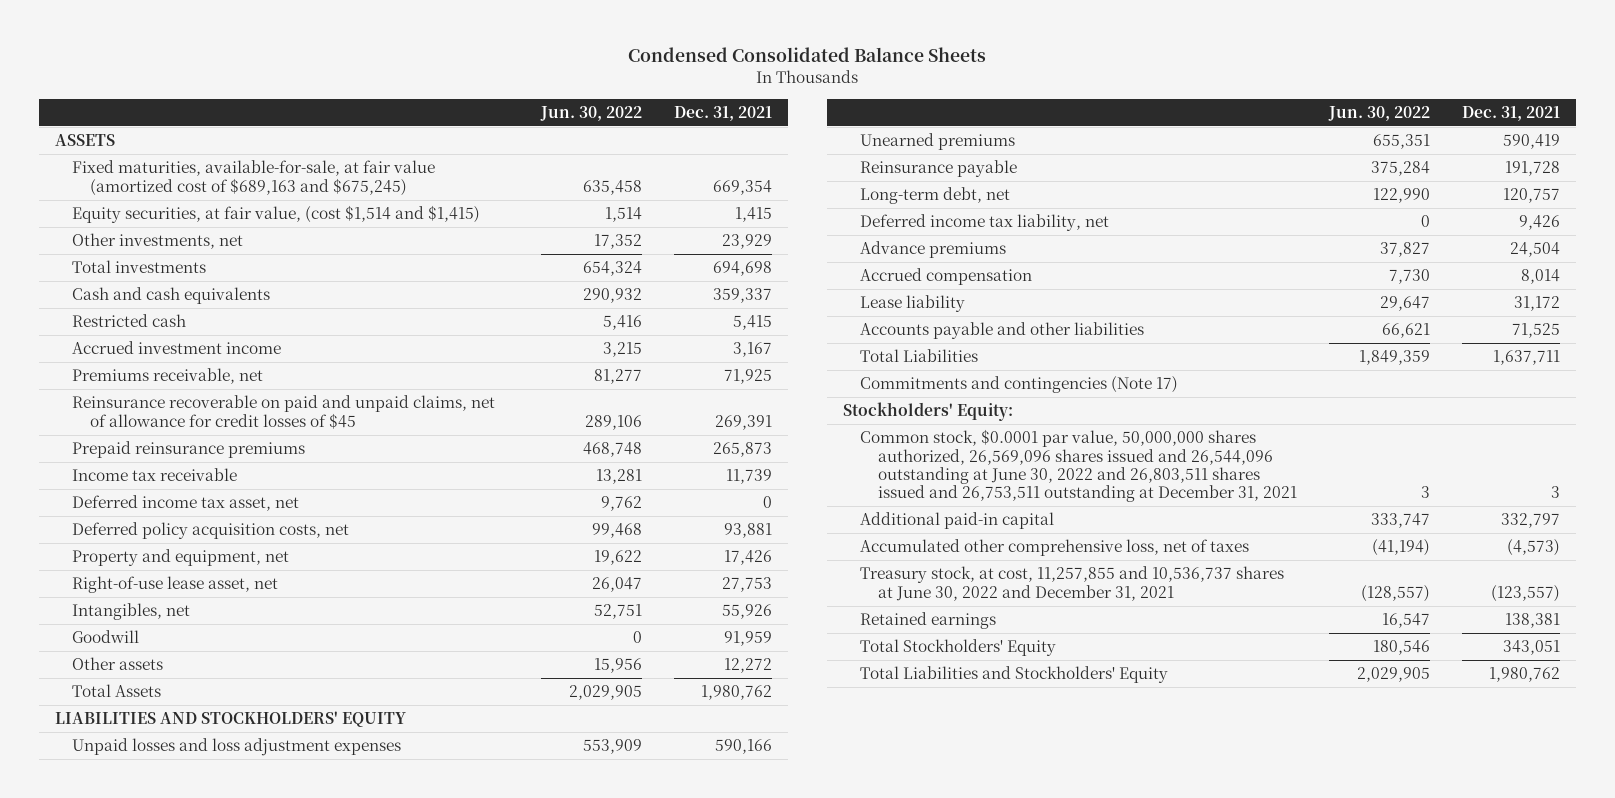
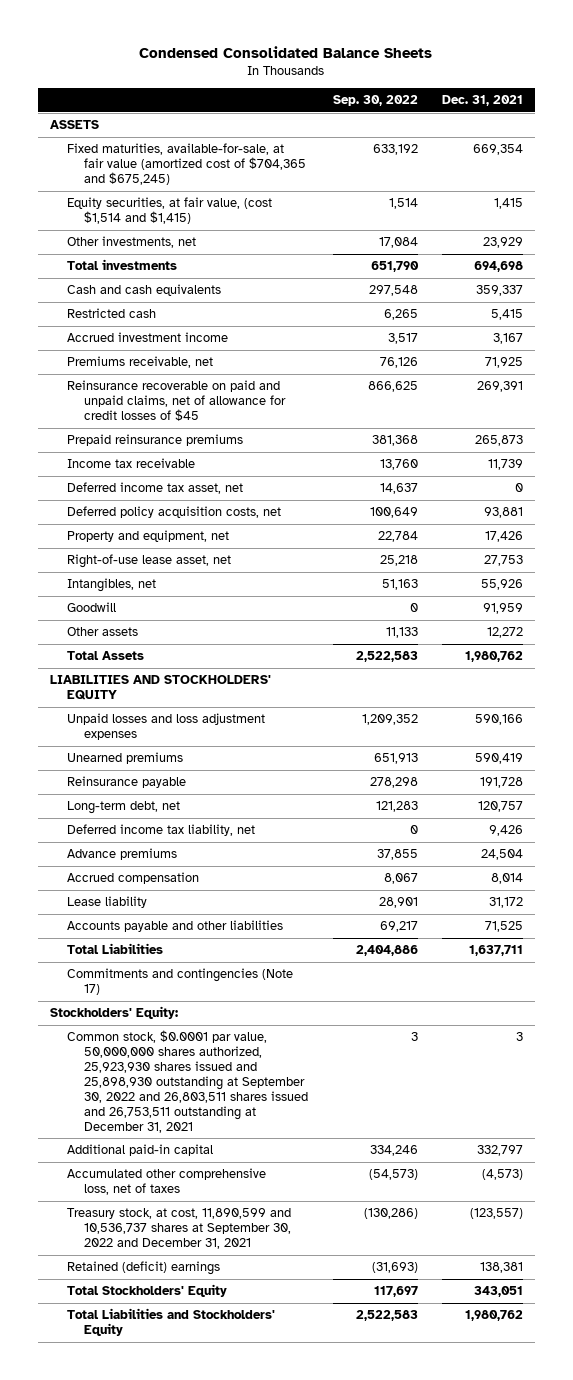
[539,105,642,121] Jun. 30, 2022 -> none
none -> [332,95,418,107] Sep. 30, 2022
[72,160,436,196] Fixed maturities, available-for-sale, at fair value (amortized cost of $689,163 and $675,245) -> [67,143,307,186] Fixed maturities, available-for-sale, at fair value (amortized cost of $704,365 and $675,245)
[860,429,1297,503] Common stock, $0.0001 par value, 50,000,000 shares authorized, 26,569,096 shares issued and 26,544,096 outstanding at June 30, 2022 and 26,803,511 shares issued and 26,753,511 outstanding at December 31, 2021 -> [67,1030,309,1133] Common stock, $0.0001 par value, 50,000,000 shares authorized, 25,923,930 shares issued and 25,898,930 outstanding at September 30, 2022 and 26,803,511 shares issued and 26,753,511 outstanding at December 31, 2021
[860,566,1285,601] Treasury stock, at cost, 11,257,855 and 10,536,737 shares at June 30, 2022 and December 31, 2021 -> [67,1208,292,1250] Treasury stock, at cost, 11,890,599 and 10,536,737 shares at September 30, 2022 and December 31, 2021
[860,612,997,630] Retained earnings -> [67,1261,221,1276] Retained (deficit) earnings

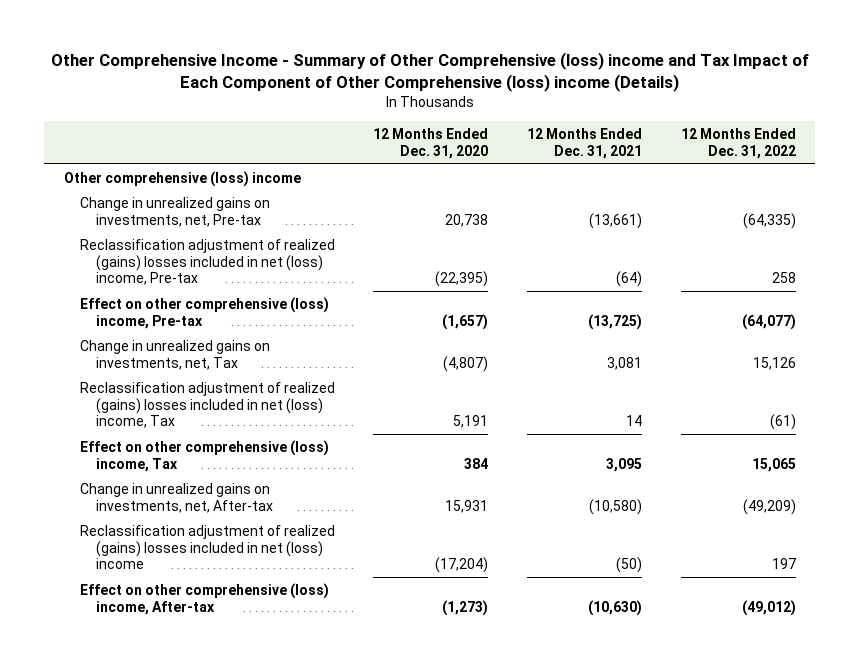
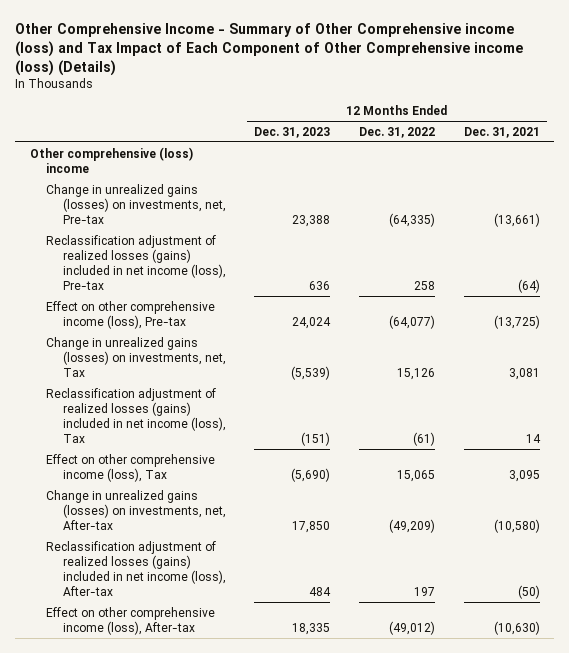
[50,52,809,93] Other Comprehensive Income - Summary of Other Comprehensive (loss) income and Tax Impact of Each Component of Other Comprehensive (loss) income (Details) -> [15,23,524,76] Other Comprehensive Income - Summary of Other Comprehensive income (loss) and Tax Impact of Each Component of Other Comprehensive income (loss) (Details)
[373,128,489,159] 12 Months Ended Dec. 31, 2020 -> none
none -> [254,126,331,138] Dec. 31, 2023
[79,196,270,227] Change in unrealized gains on investments, net, Pre-tax -> [46,183,226,224] Change in unrealized gains (losses) on investments, net, Pre-tax
[79,238,335,286] Reclassification adjustment of realized (gains) losses included in net (loss) income, Pre-tax -> [46,234,226,290] Reclassification adjustment of realized losses (gains) included in net income (loss), Pre-tax
[79,296,329,329] Effect on other comprehensive (loss) income, Pre-tax -> [46,300,216,329] Effect on other comprehensive income (loss), Pre-tax
[79,339,270,370] Change in unrealized gains on investments, net, Tax -> [46,336,226,377] Change in unrealized gains (losses) on investments, net, Tax
[79,381,335,429] Reclassification adjustment of realized (gains) losses included in net (loss) income, Tax -> [46,387,226,443] Reclassification adjustment of realized losses (gains) included in net income (loss), Tax
[79,439,329,472] Effect on other comprehensive (loss) income, Tax -> [46,453,216,482] Effect on other comprehensive income (loss), Tax
[79,482,273,513] Change in unrealized gains on investments, net, After-tax -> [46,489,226,530] Change in unrealized gains (losses) on investments, net, After-tax
[79,524,335,570] Reclassification adjustment of realized (gains) losses included in net (loss) income -> [46,540,226,596] Reclassification adjustment of realized losses (gains) included in net income (loss), After-tax
[79,582,329,615] Effect on other comprehensive (loss) income, After-tax -> [46,606,216,635] Effect on other comprehensive income (loss), After-tax

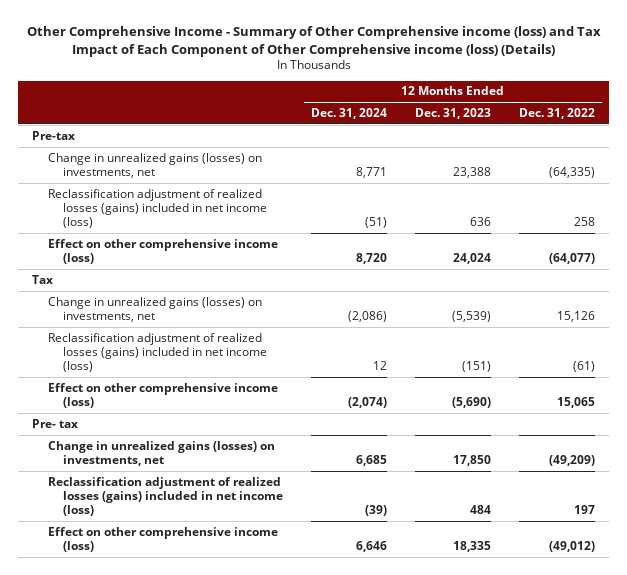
[463,126,540,138] Dec. 31, 2021 -> none
none -> [310,108,387,120] Dec. 31, 2024
[29,146,193,173] Other comprehensive (loss) income -> none
none -> [32,130,76,140] Pre-tax
[46,183,226,224] Change in unrealized gains (losses) on investments, net, Pre-tax -> [47,152,262,179] Change in unrealized gains (losses) on investments, net
[46,234,226,290] Reclassification adjustment of realized losses (gains) included in net income (loss), Pre-tax -> [47,188,267,229] Reclassification adjustment of realized losses (gains) included in net income (loss)
[46,300,216,329] Effect on other comprehensive income (loss), Pre-tax -> [47,238,278,265] Effect on other comprehensive income (loss)
none -> [32,274,54,284] Tax
[46,336,226,377] Change in unrealized gains (losses) on investments, net, Tax -> [47,296,262,323] Change in unrealized gains (losses) on investments, net
[46,387,226,443] Reclassification adjustment of realized losses (gains) included in net income (loss), Tax -> [47,332,267,373] Reclassification adjustment of realized losses (gains) included in net income (loss)
[46,453,216,482] Effect on other comprehensive income (loss), Tax -> [47,382,278,409] Effect on other comprehensive income (loss)
none -> [32,418,79,428] Pre- tax
[46,489,226,530] Change in unrealized gains (losses) on investments, net, After-tax -> [47,440,275,467] Change in unrealized gains (losses) on investments, net
[46,540,226,596] Reclassification adjustment of realized losses (gains) included in net income (loss), After-tax -> [47,476,283,517] Reclassification adjustment of realized losses (gains) included in net income (loss)
[46,606,216,635] Effect on other comprehensive income (loss), After-tax -> [47,526,278,553] Effect on other comprehensive income (loss)

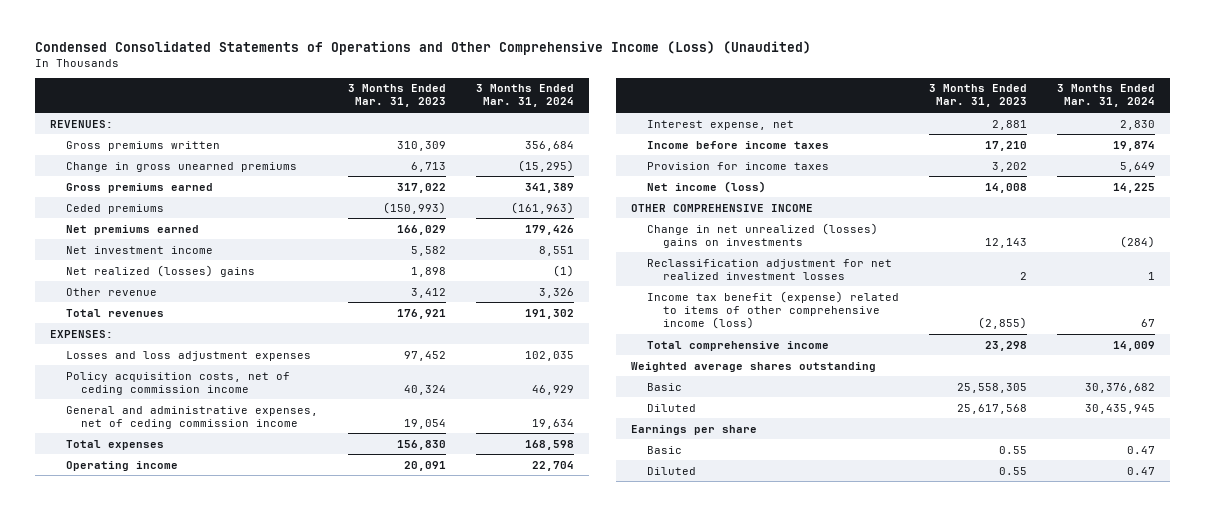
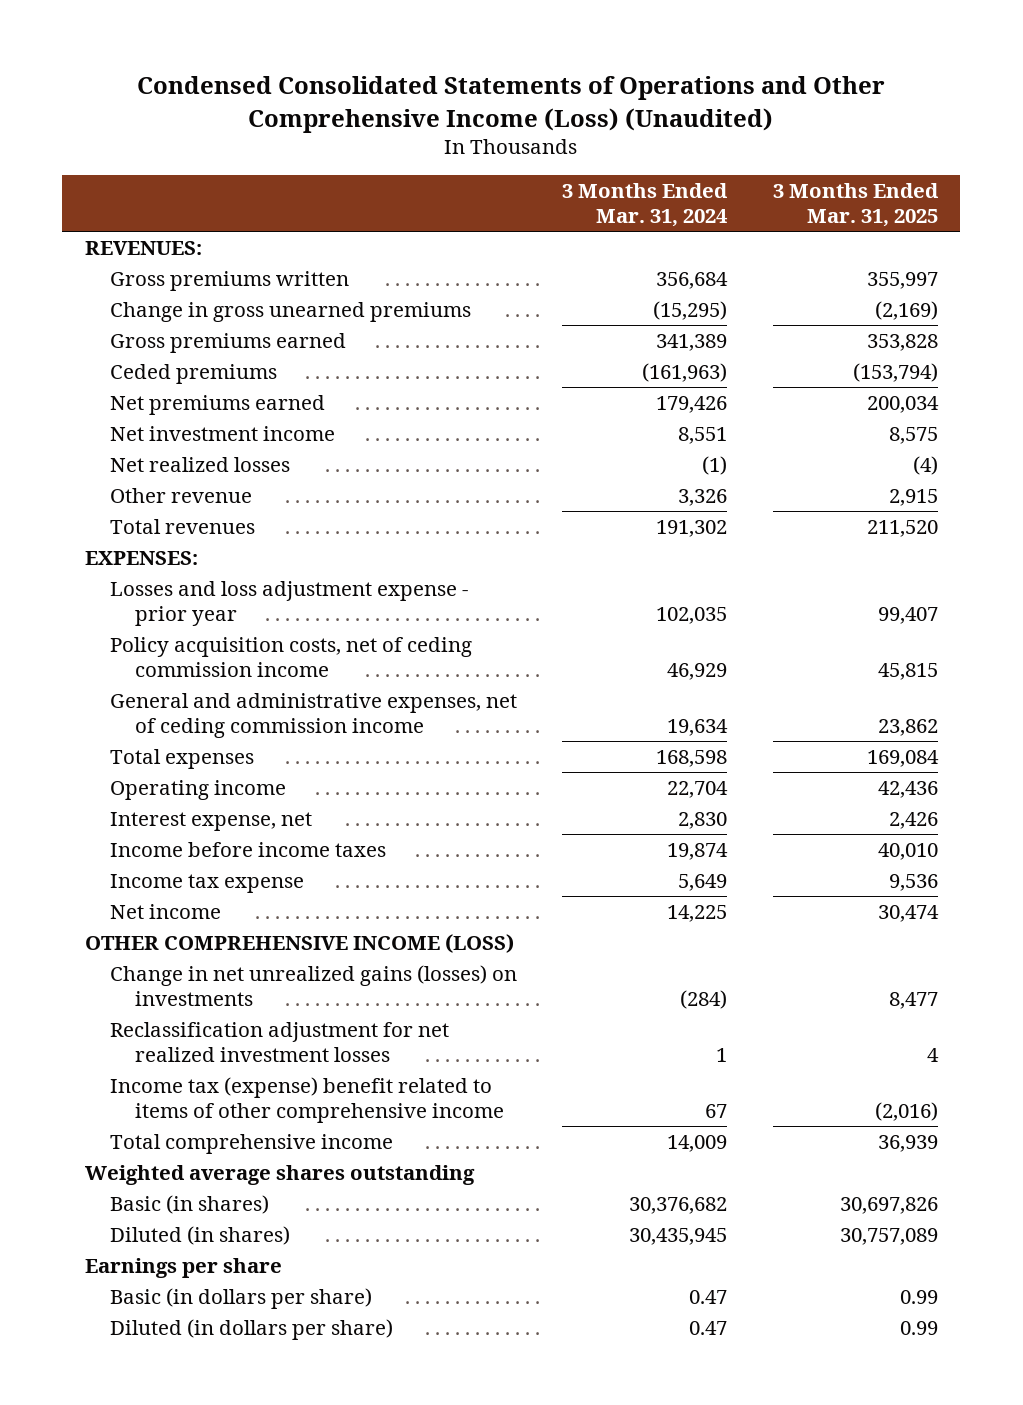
[347,84,446,108] 3 Months Ended Mar. 31, 2023 -> none
none -> [772,183,939,228] 3 Months Ended Mar. 31, 2025
[65,264,255,277] Net realized (losses) gains -> [109,457,290,473] Net realized losses
[65,350,311,361] Losses and loss adjustment expenses -> [109,581,468,627] Losses and loss adjustment expense - prior year
[647,161,830,170] Provision for income taxes -> [109,874,304,894] Income tax expense
[647,180,767,193] Net income (loss) -> [109,904,221,920] Net income
[631,203,814,212] OTHER COMPREHENSIVE INCOME -> [85,934,515,954] OTHER COMPREHENSIVE INCOME (LOSS)
[647,222,879,248] Change in net unrealized (losses) gains on investments -> [109,965,517,1007] Change in net unrealized gains (losses) on investments
[647,290,900,329] Income tax benefit (expense) related to items of other comprehensive income (loss) -> [109,1077,504,1124] Income tax (expense) benefit related to items of other comprehensive income
[647,382,683,391] Basic -> [109,1195,269,1215] Basic (in shares)
[647,403,697,412] Diluted -> [109,1226,290,1246] Diluted (in shares)
[647,445,683,454] Basic -> [109,1288,372,1310] Basic (in dollars per share)
[647,466,697,475] Diluted -> [109,1319,393,1341] Diluted (in dollars per share)

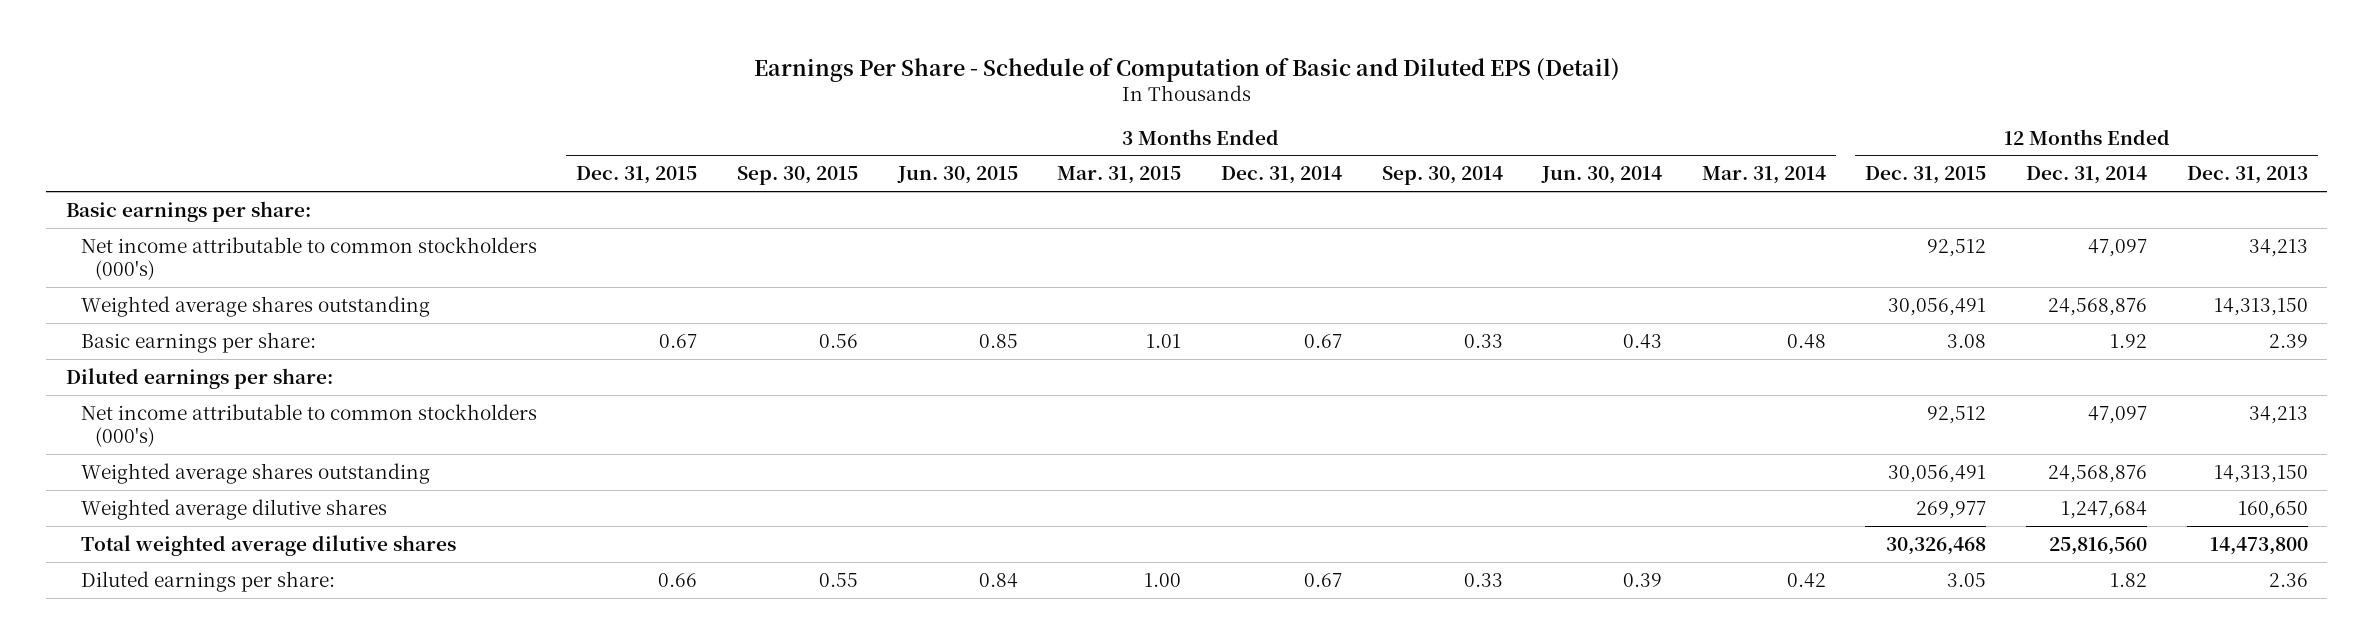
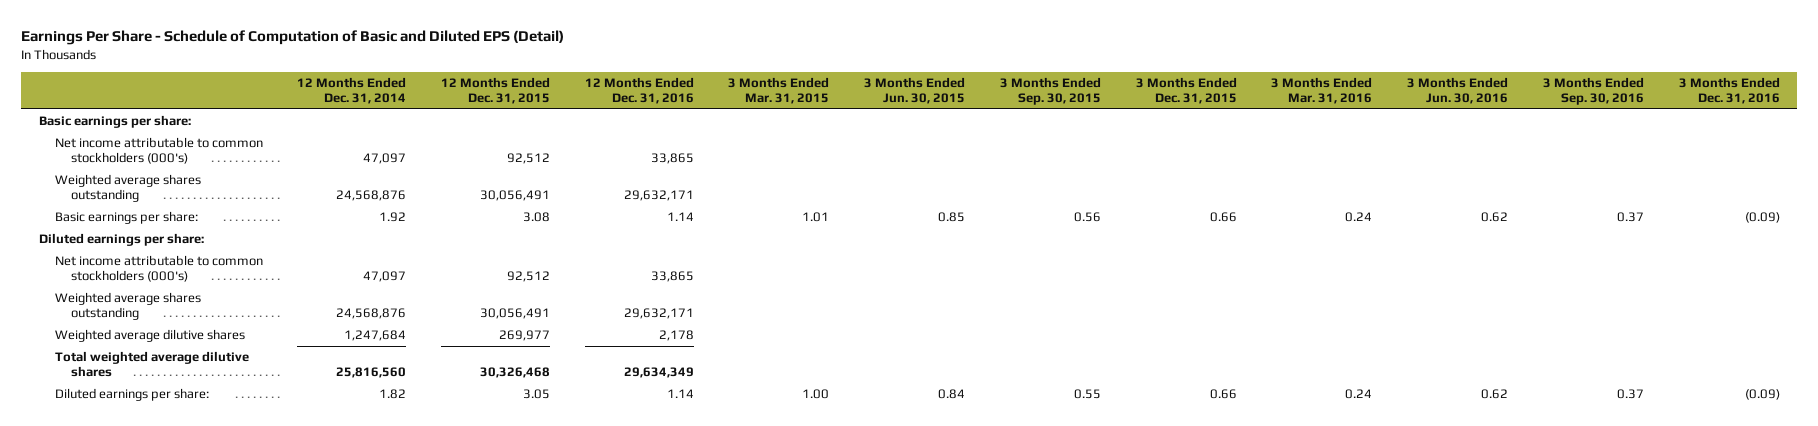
[1220,166,1342,185] Dec. 31, 2014 -> none
[1381,166,1503,186] Sep. 30, 2014 -> none
[1541,166,1663,185] Jun. 30, 2014 -> none
[1701,166,1826,185] Mar. 31, 2014 -> none
[2186,166,2308,185] Dec. 31, 2013 -> none
none -> [584,76,694,104] 12 Months Ended Dec. 31, 2016
none -> [1271,76,1373,104] 3 Months Ended Mar. 31, 2016
none -> [1407,76,1509,104] 3 Months Ended Jun. 30, 2016
none -> [1542,76,1644,105] 3 Months Ended Sep. 30, 2016
none -> [1678,76,1780,104] 3 Months Ended Dec. 31, 2016
[659,333,698,348] 0.67 -> [1209,212,1237,223] 0.66

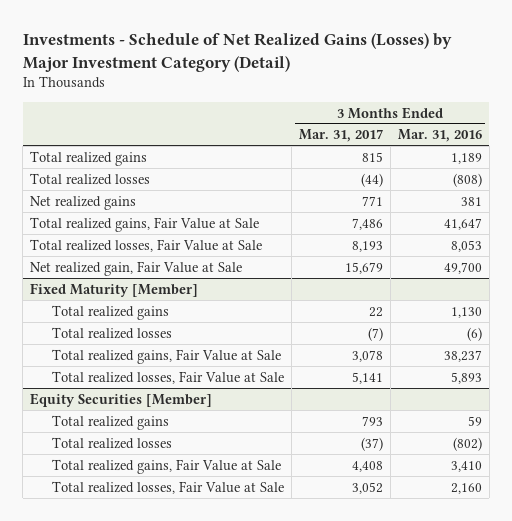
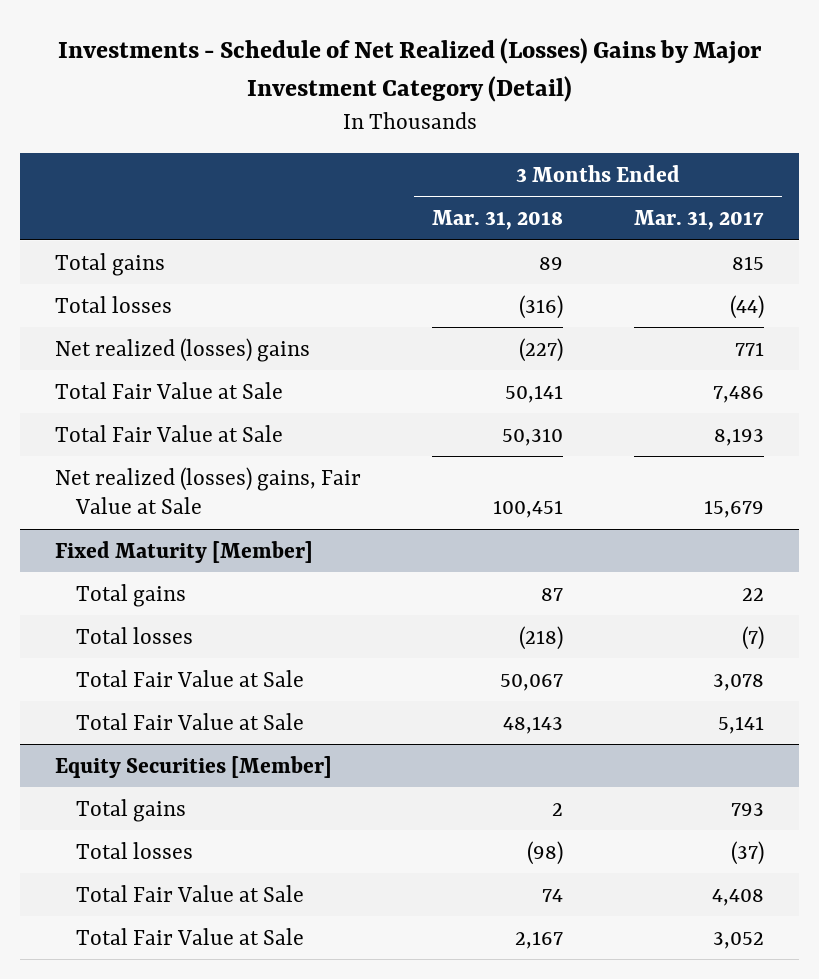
[22,33,452,72] Investments - Schedule of Net Realized Gains (Losses) by Major Investment Category (Detail) -> [57,37,762,102] Investments - Schedule of Net Realized (Losses) Gains by Major Investment Category (Detail)
[397,129,482,143] Mar. 31, 2016 -> none
none -> [432,210,564,231] Mar. 31, 2018
[29,150,147,166] Total realized gains -> [55,252,166,276] Total gains
[29,172,150,185] Total realized losses -> [55,295,173,313] Total losses
[29,195,136,210] Net realized gains -> [55,337,311,362] Net realized (losses) gains
[29,216,259,232] Total realized gains, Fair Value at Sale -> [55,381,284,399] Total Fair Value at Sale
[29,238,262,252] Total realized losses, Fair Value at Sale -> [55,424,284,442] Total Fair Value at Sale
[29,260,242,276] Net realized gain, Fair Value at Sale -> [55,466,362,515] Net realized (losses) gains, Fair Value at Sale
[52,304,170,320] Total realized gains -> [75,583,186,607] Total gains
[52,326,173,339] Total realized losses -> [75,626,193,644] Total losses
[52,348,282,364] Total realized gains, Fair Value at Sale -> [75,669,304,687] Total Fair Value at Sale
[52,370,285,384] Total realized losses, Fair Value at Sale -> [75,712,304,730] Total Fair Value at Sale
[52,414,170,430] Total realized gains -> [75,798,186,822] Total gains
[52,436,173,449] Total realized losses -> [75,841,193,859] Total losses
[52,458,282,474] Total realized gains, Fair Value at Sale -> [75,884,304,902] Total Fair Value at Sale
[52,480,285,494] Total realized losses, Fair Value at Sale -> [75,927,304,945] Total Fair Value at Sale

